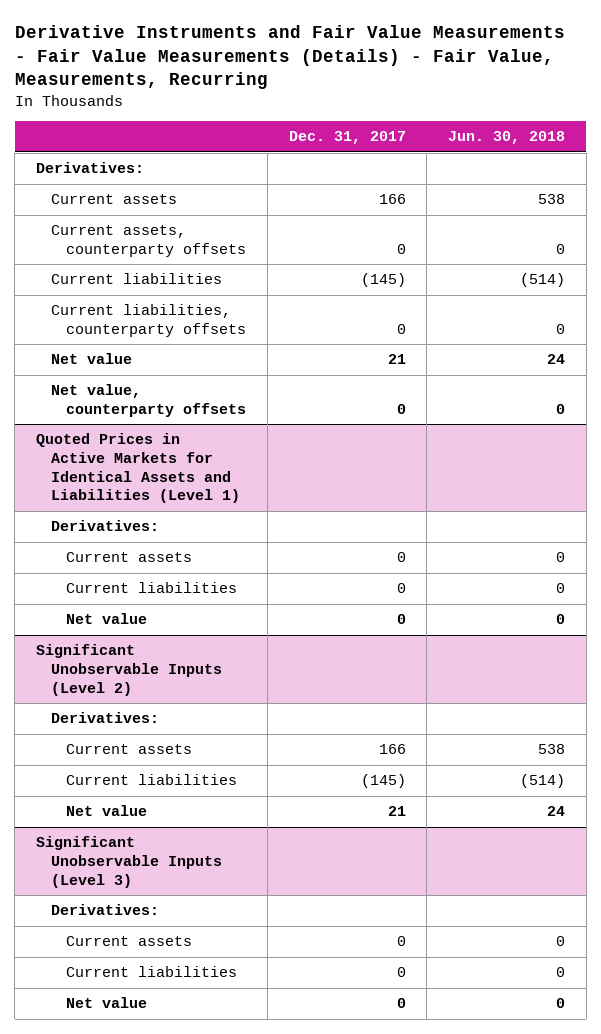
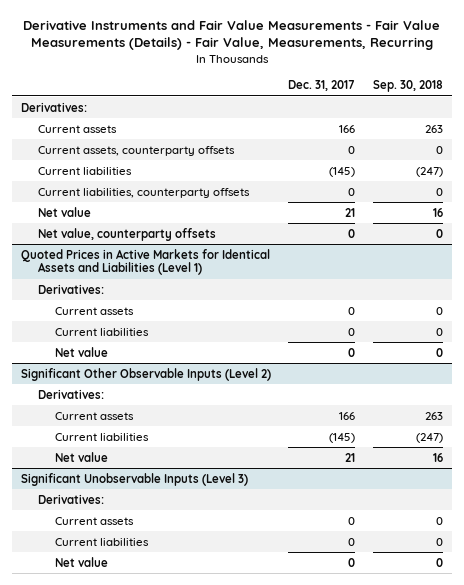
[448,131,566,145] Jun. 30, 2018 -> none
none -> [373,80,444,93] Sep. 30, 2018
[36,644,223,696] Significant Unobservable Inputs (Level 2) -> [20,367,271,381] Significant Other Observable Inputs (Level 2)

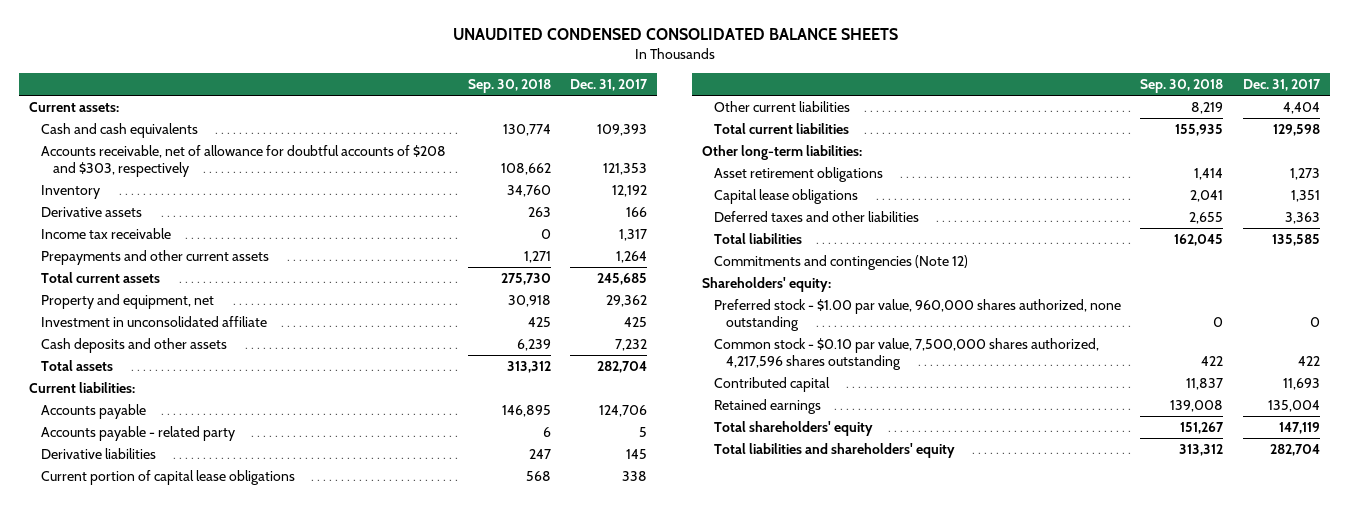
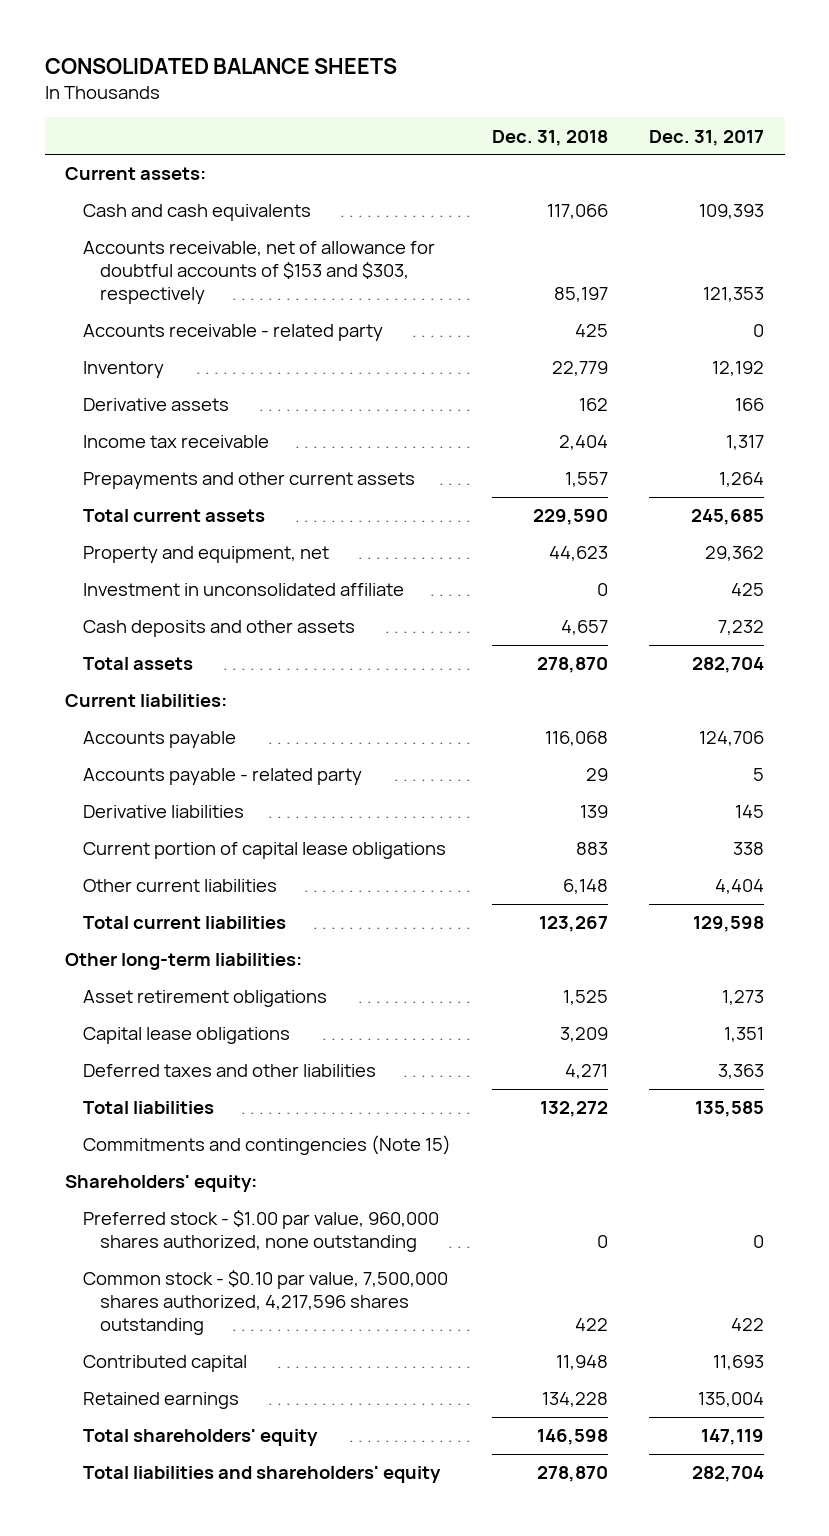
[452,28,898,41] UNAUDITED CONDENSED CONSOLIDATED BALANCE SHEETS -> [44,57,397,74] CONSOLIDATED BALANCE SHEETS
[467,78,551,93] Sep. 30, 2018 -> none
none -> [491,129,608,146] Dec. 31, 2018
[40,145,446,178] Accounts receivable, net of allowance for doubtful accounts of $208 and $303, respectively -> [82,241,435,304] Accounts receivable, net of allowance for doubtful accounts of $153 and $303, respectively
none -> [82,324,383,342] Accounts receivable - related party
[713,255,968,271] Commitments and contingencies (Note 12) -> [82,1135,451,1156] Commitments and contingencies (Note 15)

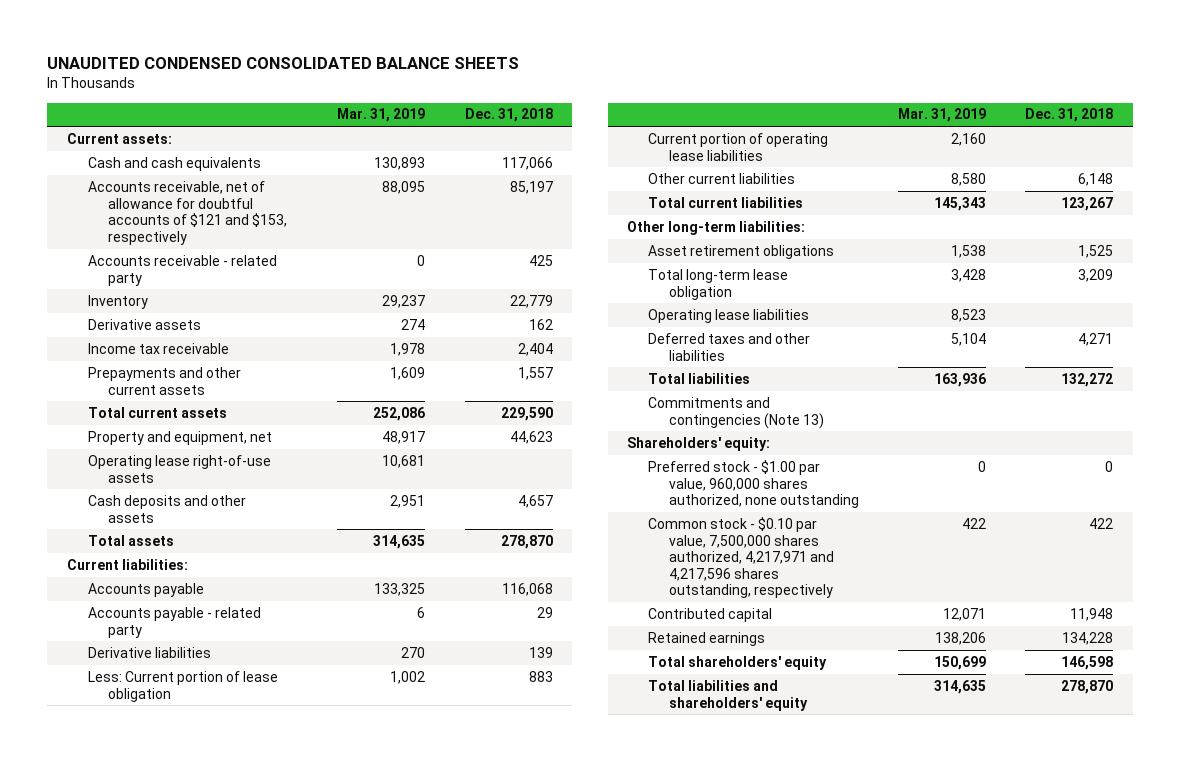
[44,57,397,74] CONSOLIDATED BALANCE SHEETS -> [47,57,520,70] UNAUDITED CONDENSED CONSOLIDATED BALANCE SHEETS
[648,129,764,146] Dec. 31, 2017 -> none
none -> [337,108,426,123] Mar. 31, 2019
[82,241,435,304] Accounts receivable, net of allowance for doubtful accounts of $153 and $303, respectively -> [87,180,288,245] Accounts receivable, net of allowance for doubtful accounts of $121 and $153, respectively
[82,583,404,597] Investment in unconsolidated affiliate -> none
none -> [87,454,271,483] Operating lease right-of-use assets
[82,842,446,860] Current portion of capital lease obligations -> [87,670,278,702] Less: Current portion of lease obligation
none -> [647,132,828,161] Current portion of operating lease liabilities
[82,1027,290,1045] Capital lease obligations -> [647,268,788,300] Total long-term lease obligation
none -> [647,308,809,323] Operating lease liabilities
[82,1135,451,1156] Commitments and contingencies (Note 15) -> [647,396,824,429] Commitments and contingencies (Note 13)
[82,1270,448,1335] Common stock - $0.10 par value, 7,500,000 shares authorized, 4,217,596 shares outstanding -> [647,516,834,599] Common stock - $0.10 par value, 7,500,000 shares authorized, 4,217,971 and 4,217,596 shares outstanding, respectively

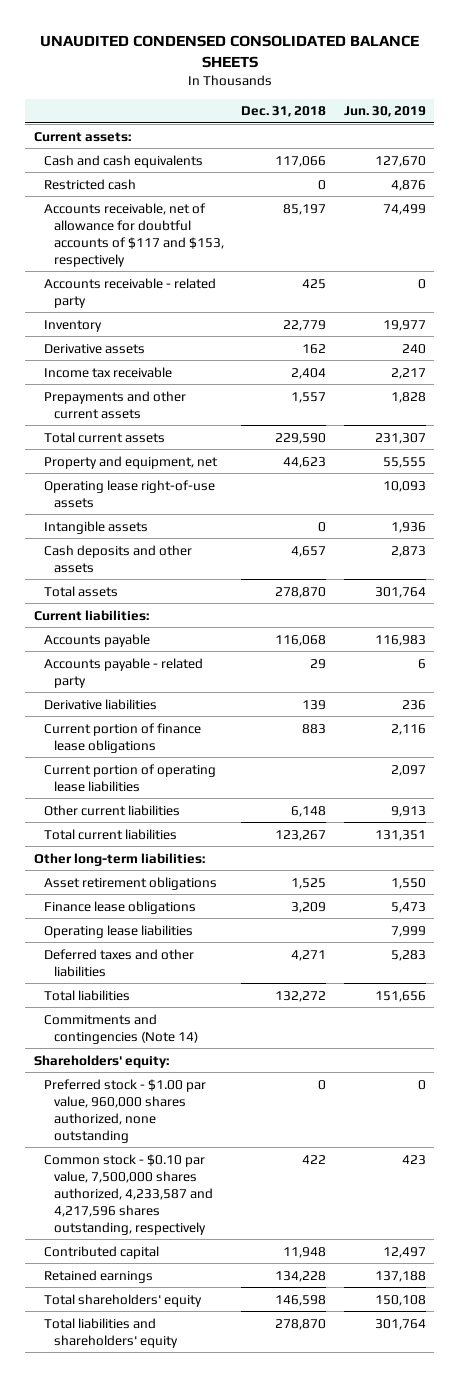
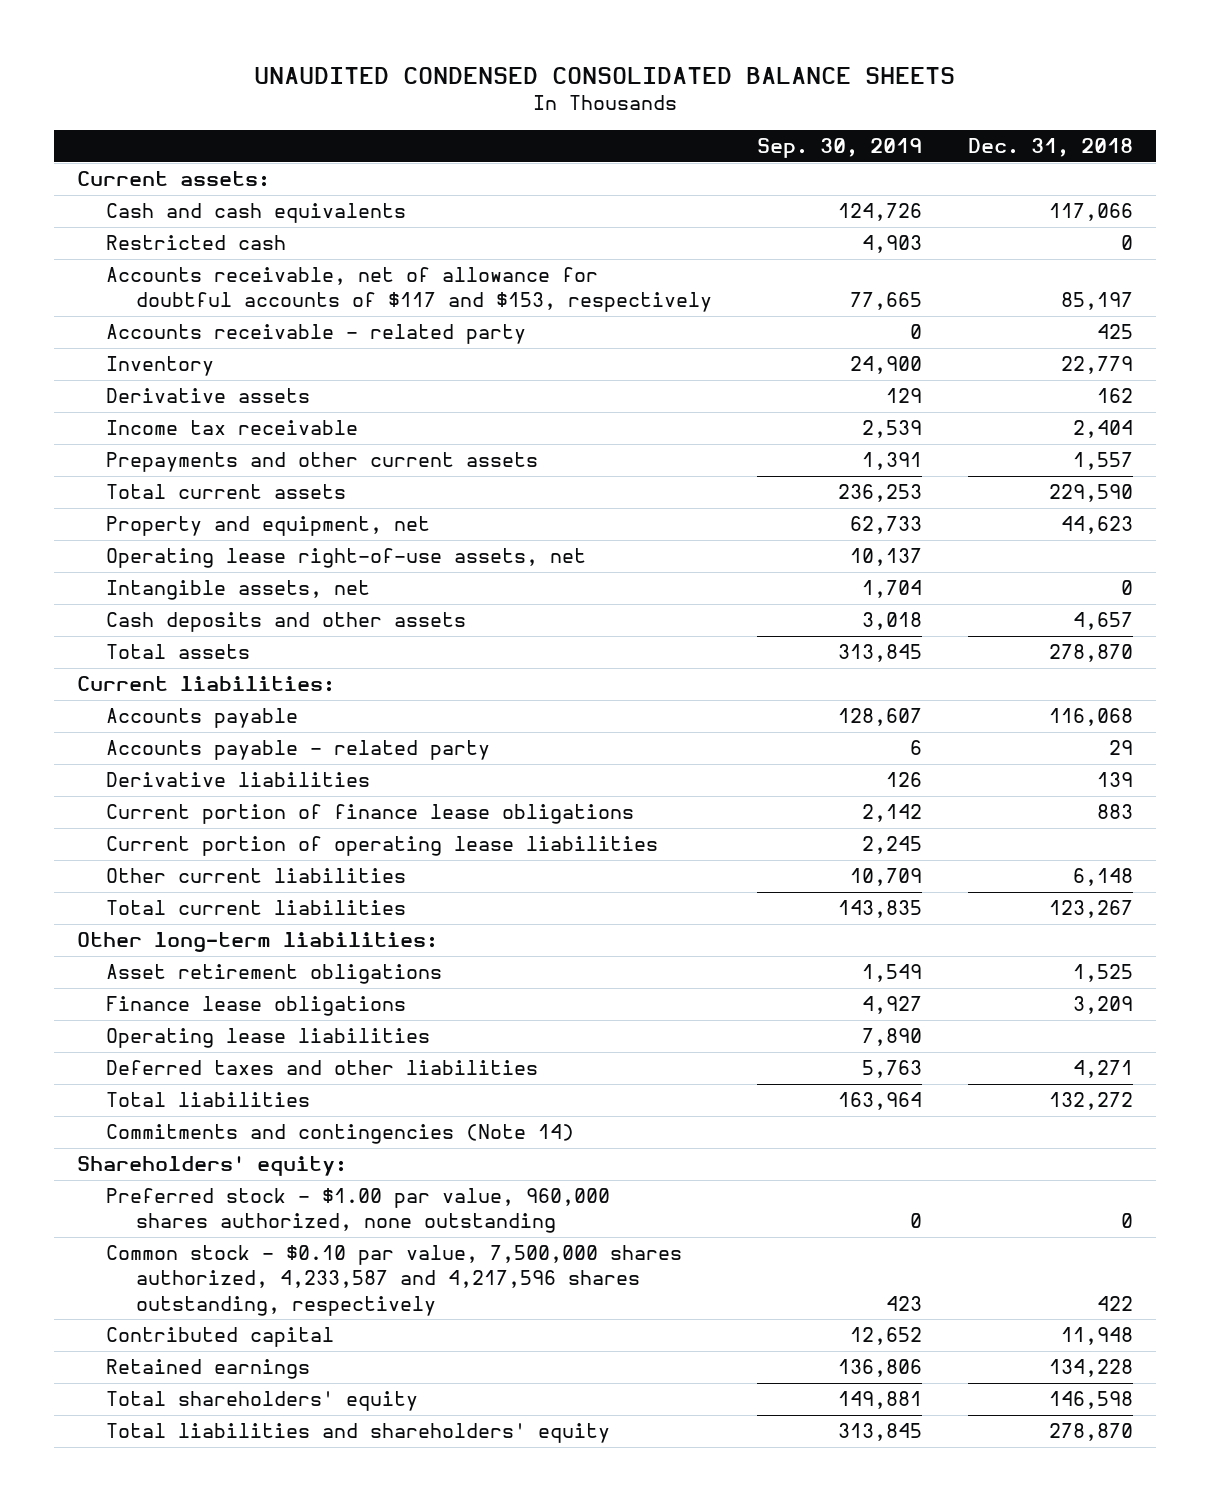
[343,106,426,118] Jun. 30, 2019 -> none
none -> [757,138,923,159] Sep. 30, 2019
[44,479,216,508] Operating lease right-of-use assets -> [106,548,587,569] Operating lease right-of-use assets, net
[44,520,149,534] Intangible assets -> [106,580,371,601] Intangible assets, net

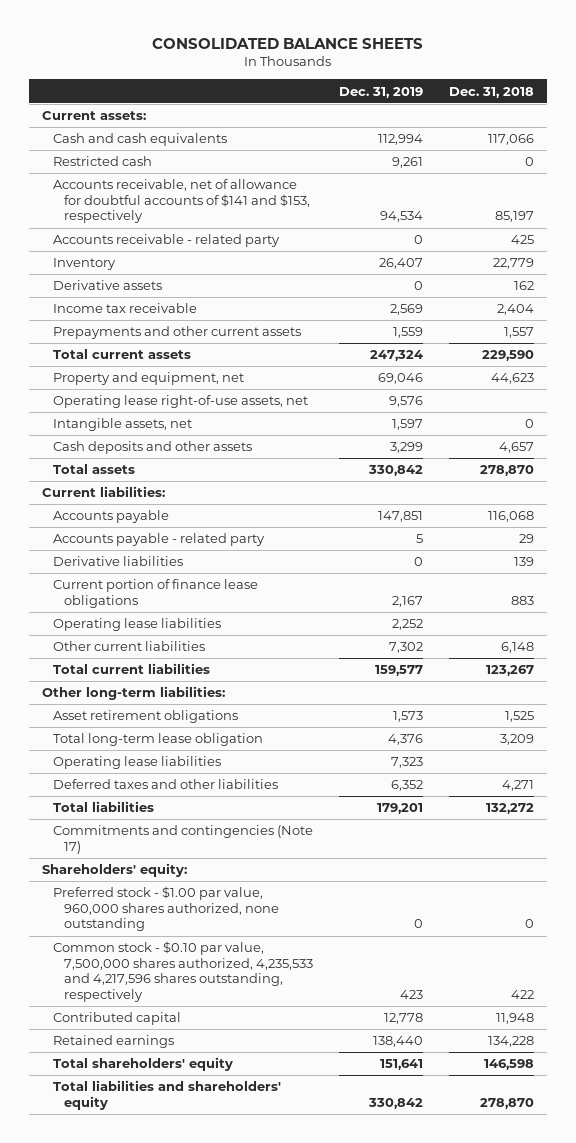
[253,67,955,85] UNAUDITED CONDENSED CONSOLIDATED BALANCE SHEETS -> [151,37,423,49] CONSOLIDATED BALANCE SHEETS
[757,138,923,159] Sep. 30, 2019 -> none
none -> [339,86,424,98] Dec. 31, 2019
[106,267,712,313] Accounts receivable, net of allowance for doubtful accounts of $117 and $153, respectively -> [52,179,310,224] Accounts receivable, net of allowance for doubtful accounts of $141 and $153, respectively
[106,836,659,857] Current portion of operating lease liabilities -> [52,618,221,632] Operating lease liabilities
[106,996,407,1017] Finance lease obligations -> [52,733,263,747] Total long-term lease obligation
[106,1124,575,1145] Commitments and contingencies (Note 14) -> [52,825,313,854] Commitments and contingencies (Note 17)
[106,1245,683,1316] Common stock - $0.10 par value, 7,500,000 shares authorized, 4,233,587 and 4,217,596 shares outstanding, respectively -> [52,941,313,1003] Common stock - $0.10 par value, 7,500,000 shares authorized, 4,235,533 and 4,217,596 shares outstanding, respectively

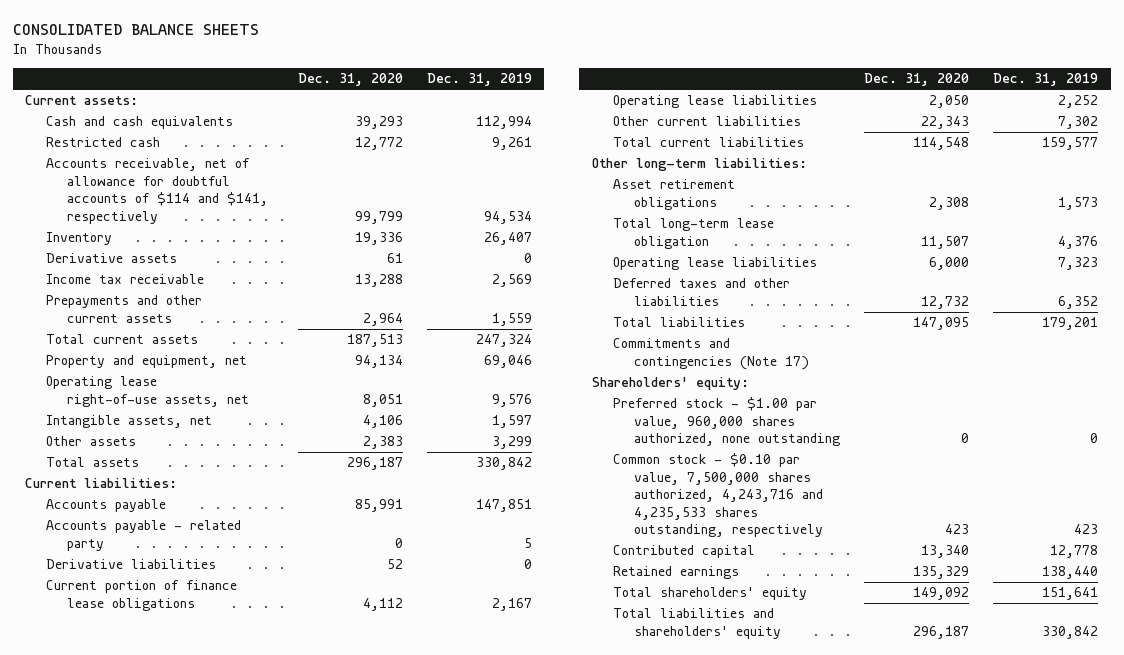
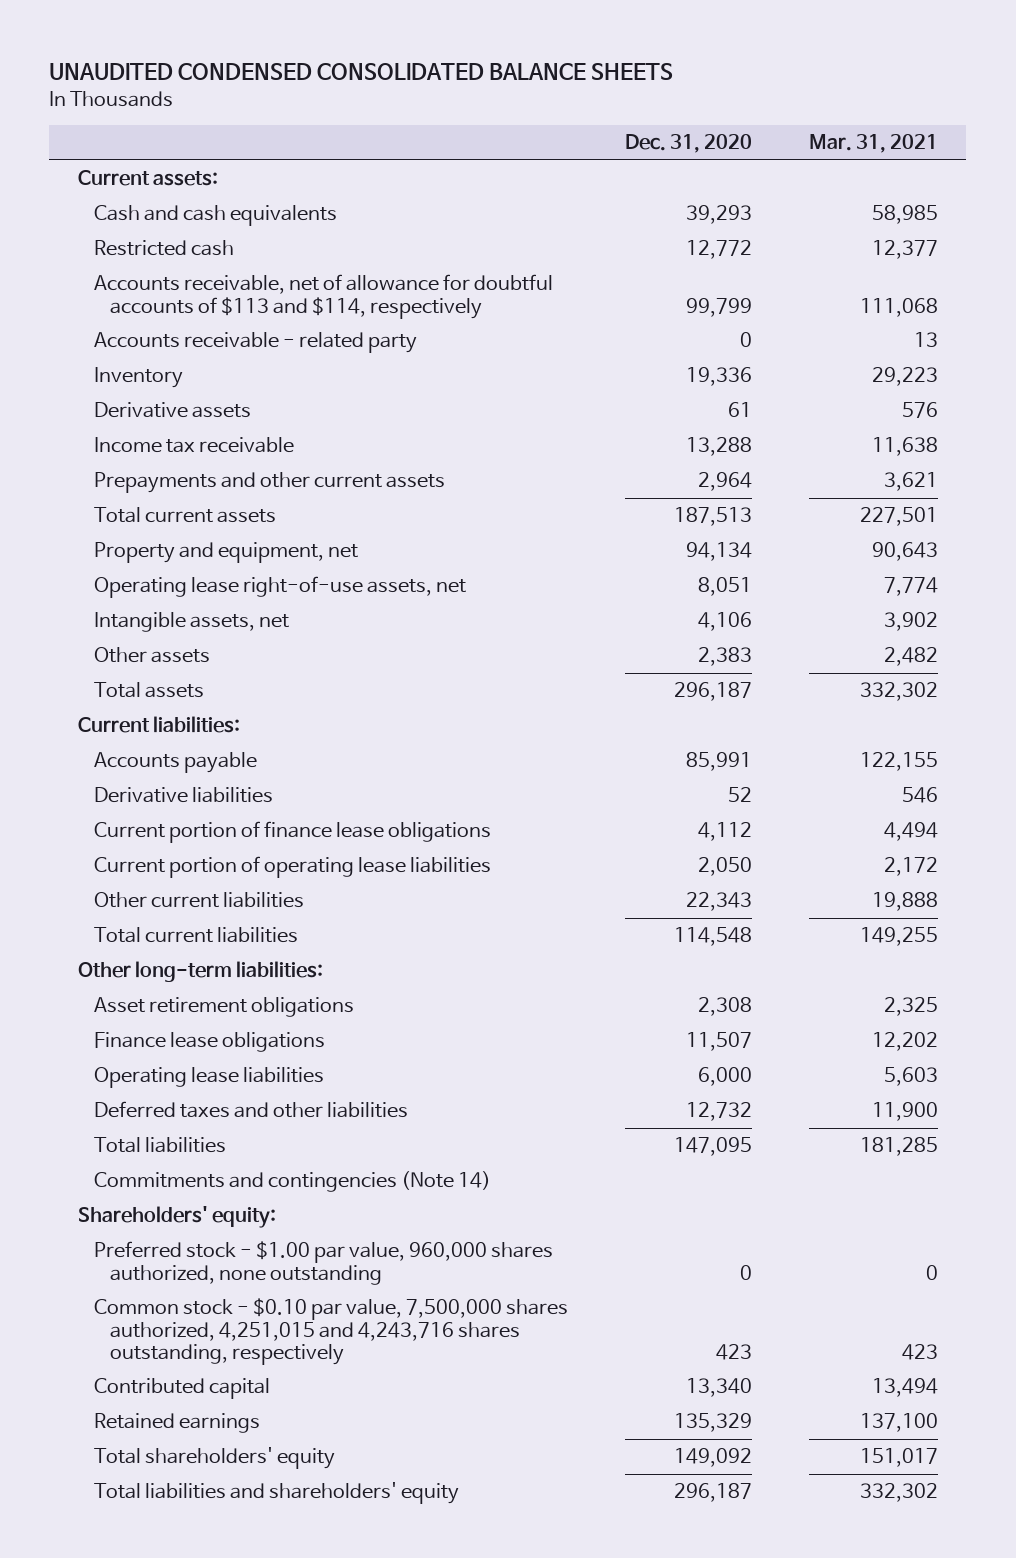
[13,23,260,35] CONSOLIDATED BALANCE SHEETS -> [49,63,674,81] UNAUDITED CONDENSED CONSOLIDATED BALANCE SHEETS
[427,73,533,87] Dec. 31, 2019 -> none
none -> [808,134,938,154] Mar. 31, 2021
[46,158,269,224] Accounts receivable, net of allowance for doubtful accounts of $114 and $141, respectively -> [94,274,554,319] Accounts receivable, net of allowance for doubtful accounts of $113 and $114, respectively
none -> [94,332,418,354] Accounts receivable - related party
[46,520,242,551] Accounts payable - related party -> none
[612,95,817,109] Operating lease liabilities -> [94,856,492,879] Current portion of operating lease liabilities
[612,218,774,249] Total long-term lease obligation -> [94,1032,326,1053] Finance lease obligations
[612,338,809,370] Commitments and contingencies (Note 17) -> [94,1171,492,1193] Commitments and contingencies (Note 14)
[612,453,823,538] Common stock - $0.10 par value, 7,500,000 shares authorized, 4,243,716 and 4,235,533 shares outstanding, respectively -> [94,1298,569,1365] Common stock - $0.10 par value, 7,500,000 shares authorized, 4,251,015 and 4,243,716 shares outstanding, respectively

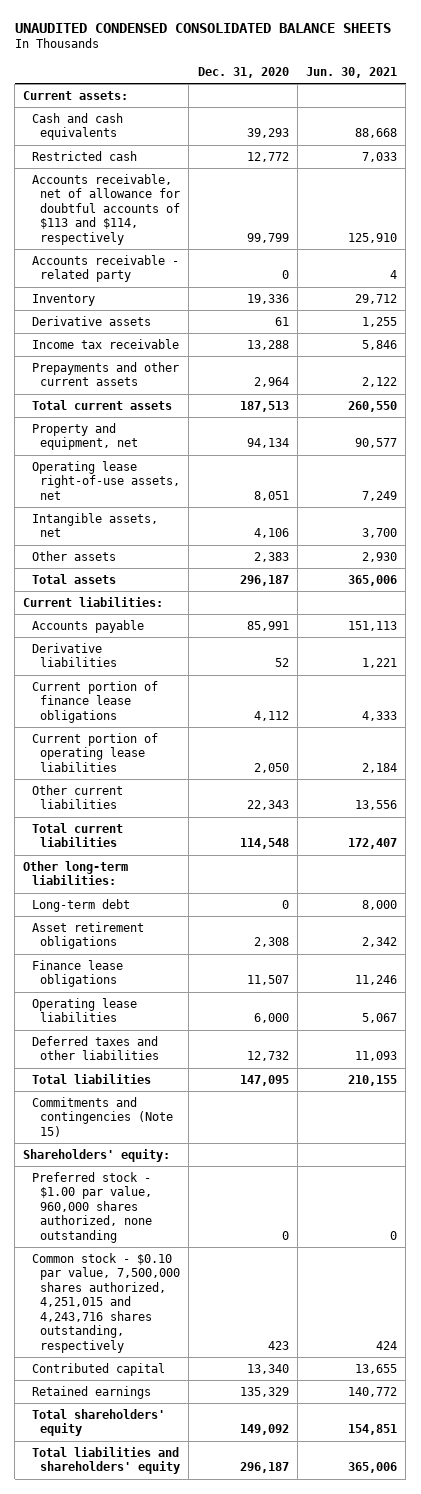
[808,134,938,154] Mar. 31, 2021 -> none
none -> [306,66,398,78] Jun. 30, 2021
none -> [31,898,130,912] Long-term debt
[94,1171,492,1193] Commitments and contingencies (Note 14) -> [31,1096,174,1137] Commitments and contingencies (Note 15)

